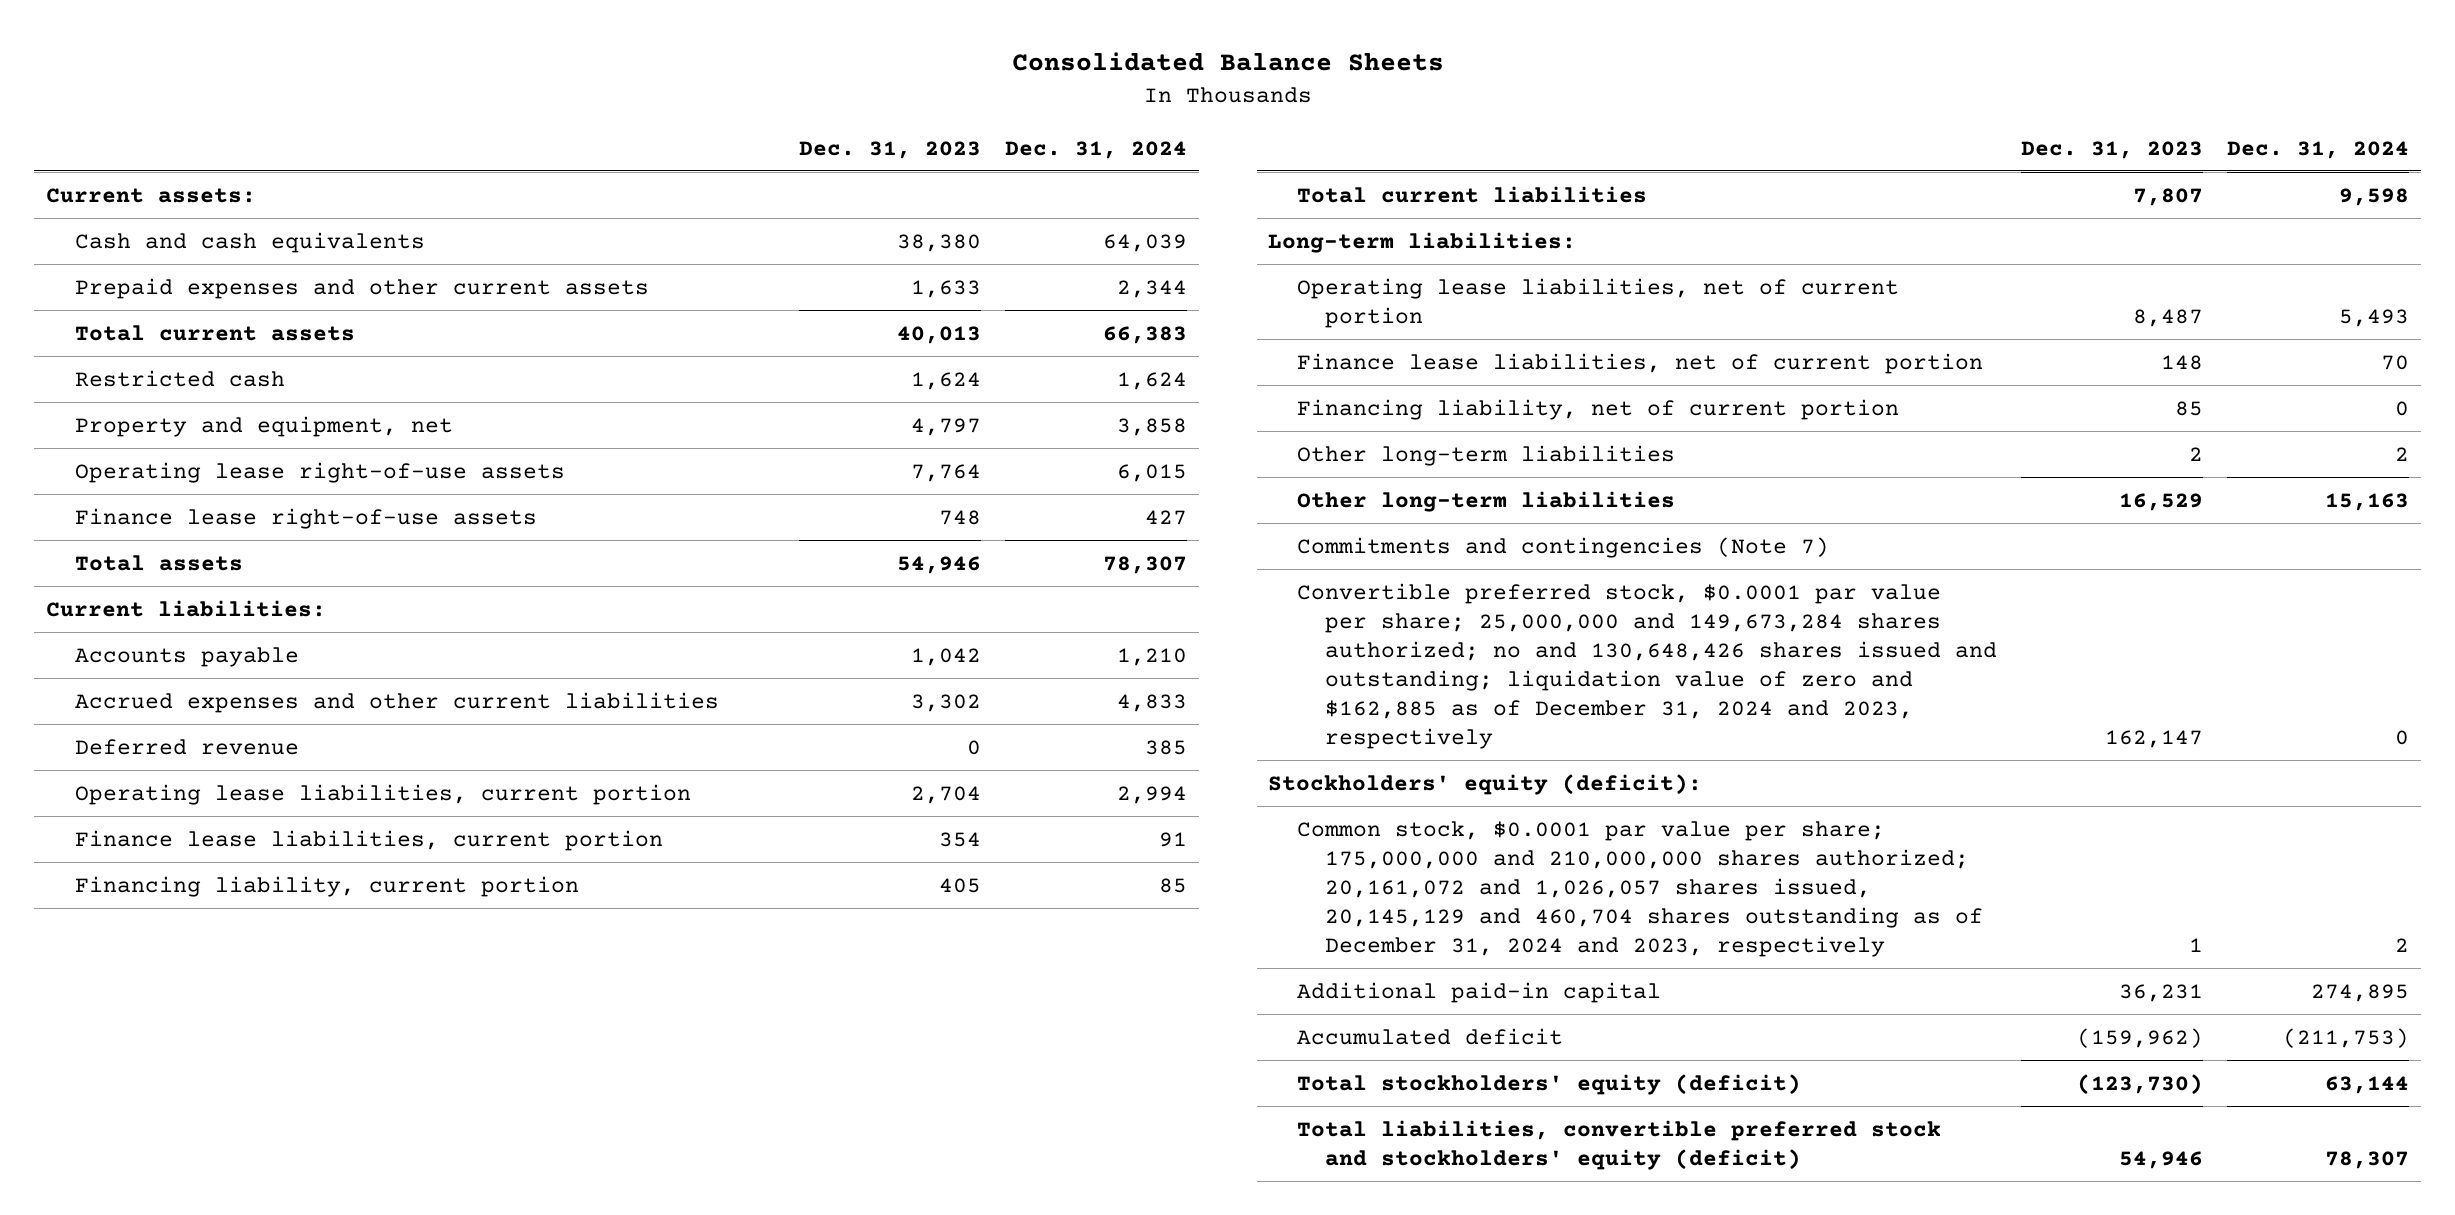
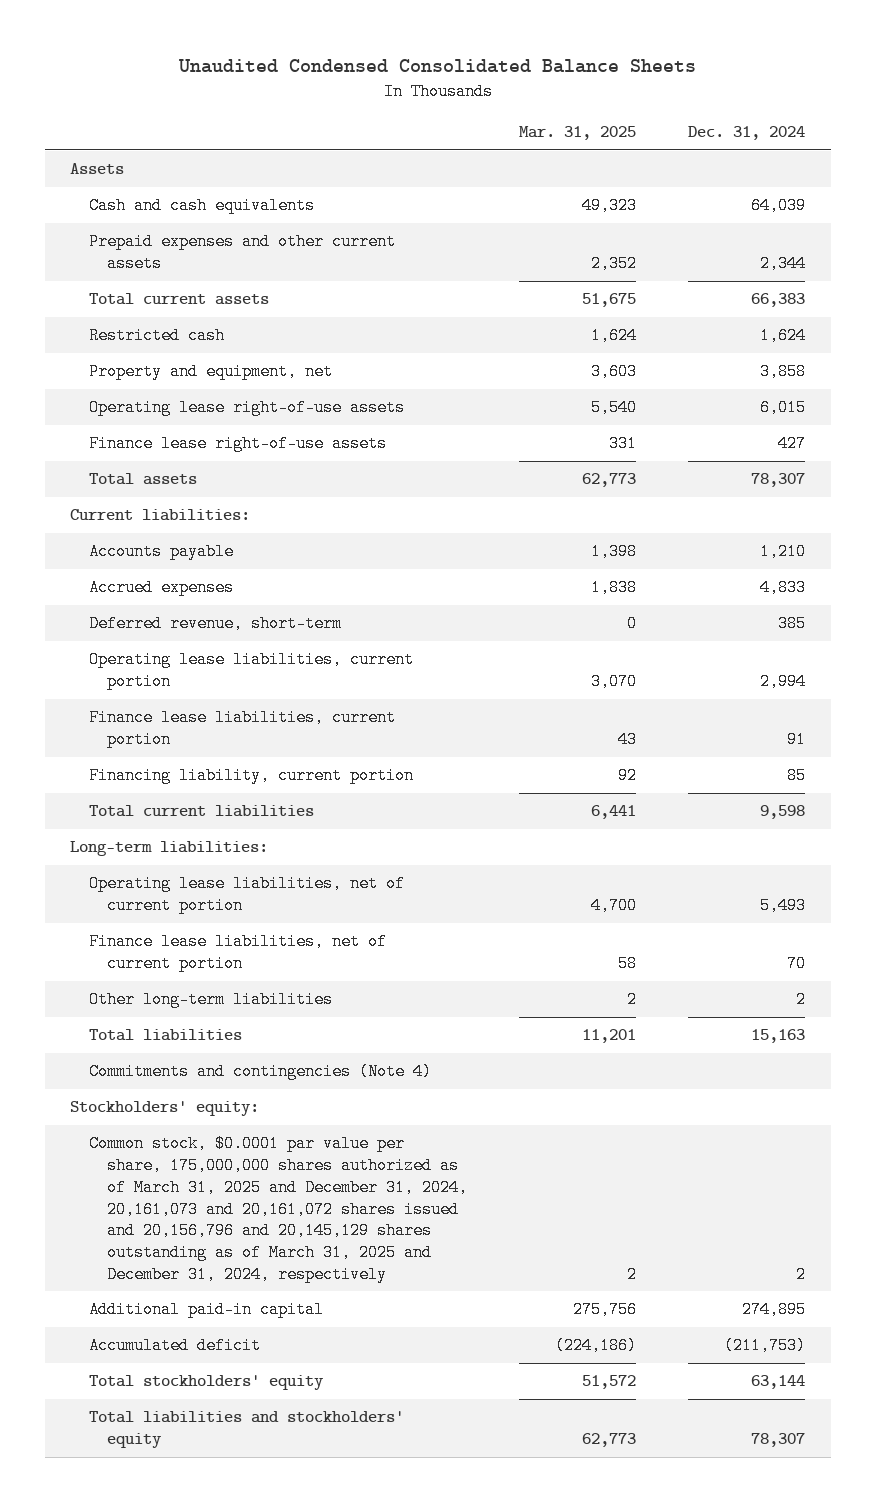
[1011,52,1444,72] Consolidated Balance Sheets -> [177,59,696,74] Unaudited Condensed Consolidated Balance Sheets
[798,140,981,159] Dec. 31, 2023 -> none
none -> [519,125,637,140] Mar. 31, 2025
[46,187,257,203] Current assets: -> [70,163,125,175] Assets
[74,691,719,713] Accrued expenses and other current liabilities -> [88,579,234,597] Accrued expenses
[74,738,299,755] Deferred revenue -> [88,615,342,633] Deferred revenue, short-term
[1296,398,1899,420] Financing liability, net of current portion -> none
[1296,582,1998,750] Convertible preferred stock, $0.0001 par value per share; 25,000,000 and 149,673,284 shares authorized; no and 130,648,426 shares issued and outstanding; liquidation value of zero and $162,885 as of December 31, 2024 and 2023, respectively -> none
[1296,490,1675,512] Other long-term liabilities -> [88,1029,242,1042] Total liabilities
[1296,536,1829,558] Commitments and contingencies (Note 7) -> [88,1063,432,1081] Commitments and contingencies (Note 4)
[1268,773,1703,795] Stockholders' equity (deficit): -> [70,1101,260,1117] Stockholders' equity:
[1296,820,1984,958] Common stock, $0.0001 par value per share; 175,000,000 and 210,000,000 shares authorized; 20,161,072 and 1,026,057 shares issued, 20,145,129 and 460,704 shares outstanding as of December 31, 2024 and 2023, respectively -> [88,1135,469,1283] Common stock, $0.0001 par value per share, 175,000,000 shares authorized as of March 31, 2025 and December 31, 2024, 20,161,073 and 20,161,072 shares issued and 20,156,796 and 20,145,129 shares outstanding as of March 31, 2025 and December 31, 2024, respectively
[1296,1073,1801,1095] Total stockholders' equity (deficit) -> [88,1375,324,1391] Total stockholders' equity
[1296,1119,1941,1170] Total liabilities, convertible preferred stock and stockholders' equity (deficit) -> [88,1411,404,1449] Total liabilities and stockholders' equity

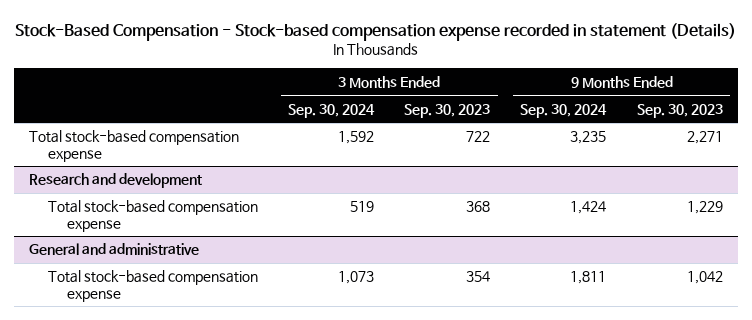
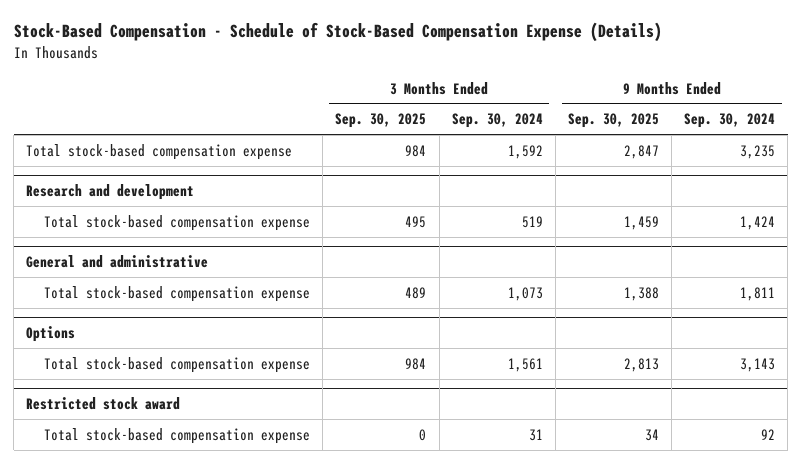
[14,22,736,41] Stock-Based Compensation - Stock-based compensation expense recorded in statement (Details) -> [13,22,662,43] Stock-Based Compensation - Schedule of Stock-Based Compensation Expense (Details)
[404,103,491,118] Sep. 30, 2023 -> none
[636,103,723,118] Sep. 30, 2023 -> none
none -> [335,113,427,129] Sep. 30, 2025
none -> [568,113,660,129] Sep. 30, 2025
none -> [26,325,76,342] Options
none -> [44,356,311,373] Total stock-based compensation expense
none -> [26,396,181,410] Restricted stock award
none -> [44,427,311,444] Total stock-based compensation expense

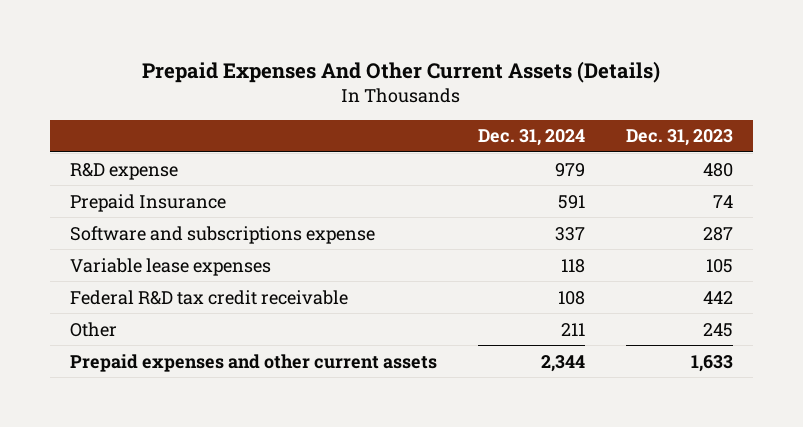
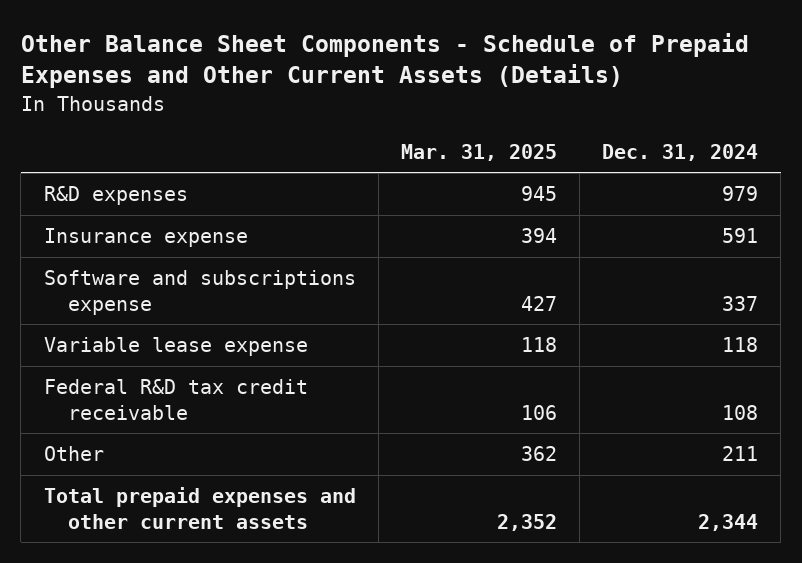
[142,60,661,83] Prepaid Expenses And Other Current Assets (Details) -> [20,33,749,89] Other Balance Sheet Components - Schedule of Prepaid Expenses and Other Current Assets (Details)
[625,129,733,147] Dec. 31, 2023 -> none
none -> [400,143,557,161] Mar. 31, 2025
[70,162,179,180] R&D expense -> [43,186,188,206] R&D expenses
[70,193,227,212] Prepaid Insurance -> [43,228,248,248] Insurance expense
[70,257,272,276] Variable lease expenses -> [43,337,308,357] Variable lease expense
[70,353,438,372] Prepaid expenses and other current assets -> [43,487,356,529] Total prepaid expenses and other current assets

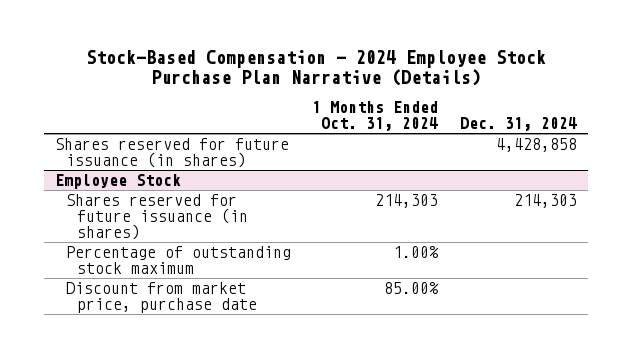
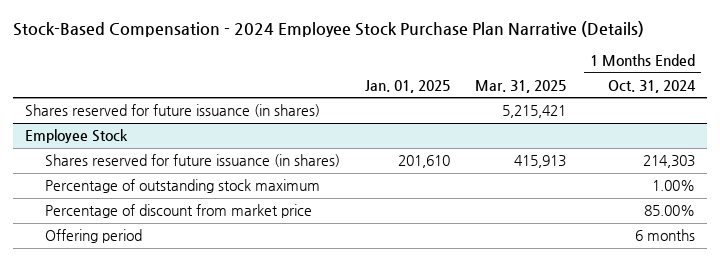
[459,117,577,132] Dec. 31, 2024 -> none
none -> [365,79,451,93] Jan. 01, 2025
none -> [474,79,566,93] Mar. 31, 2025
[66,282,258,314] Discount from market price, purchase date -> [45,204,313,219] Percentage of discount from market price
none -> [45,229,143,244] Offering period

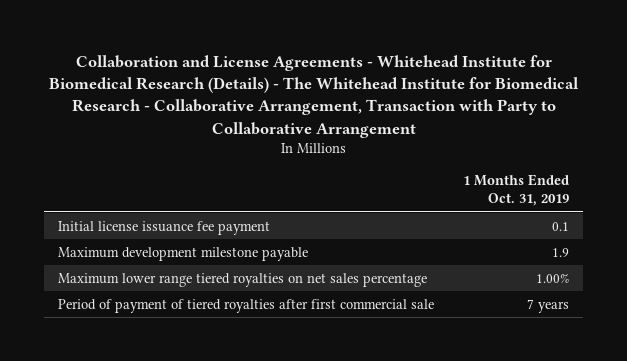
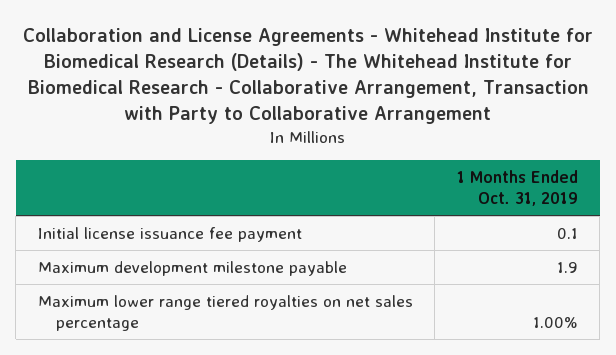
[58,298,435,313] Period of payment of tiered royalties after first commercial sale -> none

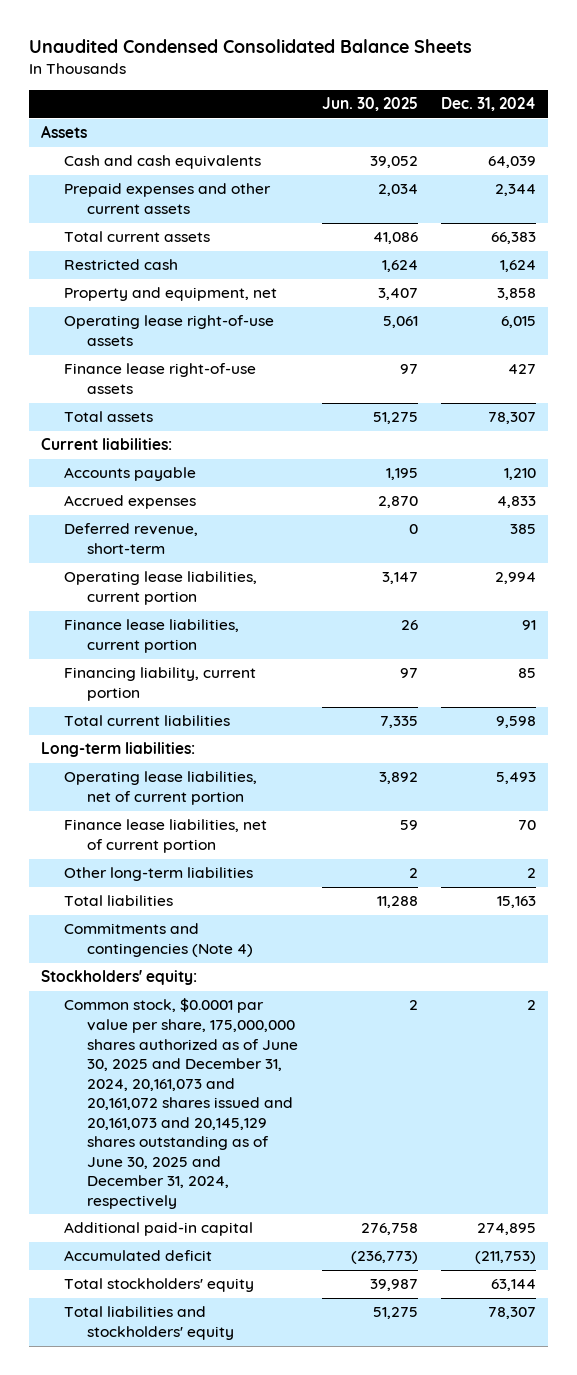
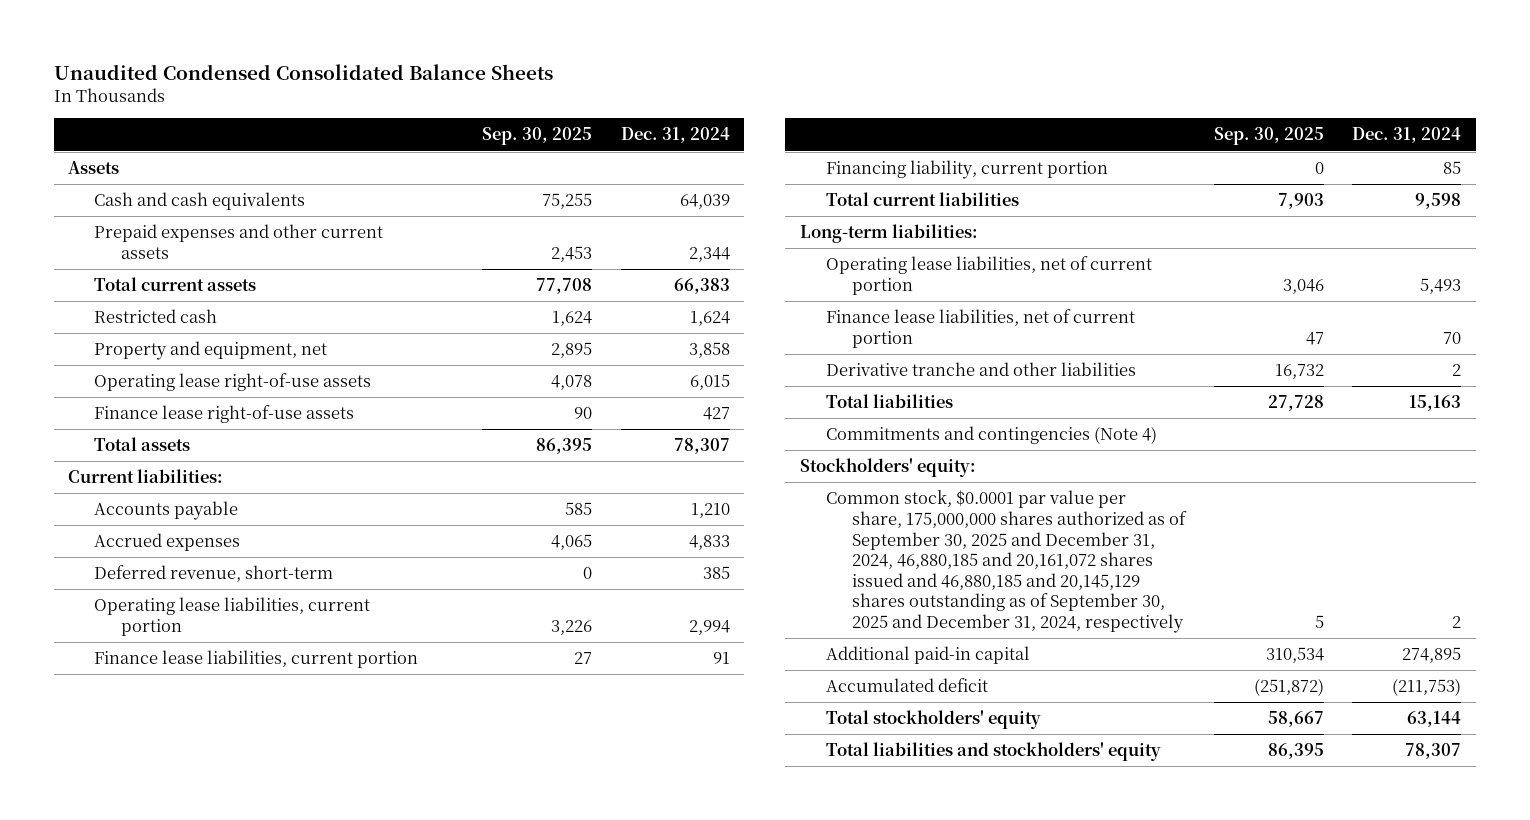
[321,97,418,112] Jun. 30, 2025 -> none
none -> [482,127,593,146] Sep. 30, 2025
[64,867,254,882] Other long-term liabilities -> none
none -> [825,362,1136,377] Derivative tranche and other liabilities
[64,998,299,1209] Common stock, $0.0001 par value per share, 175,000,000 shares authorized as of June 30, 2025 and December 31, 2024, 20,161,073 and 20,161,072 shares issued and 20,161,073 and 20,145,129 shares outstanding as of June 30, 2025 and December 31, 2024, respectively -> [825,490,1187,634] Common stock, $0.0001 par value per share, 175,000,000 shares authorized as of September 30, 2025 and December 31, 2024, 46,880,185 and 20,161,072 shares issued and 46,880,185 and 20,145,129 shares outstanding as of September 30, 2025 and December 31, 2024, respectively

